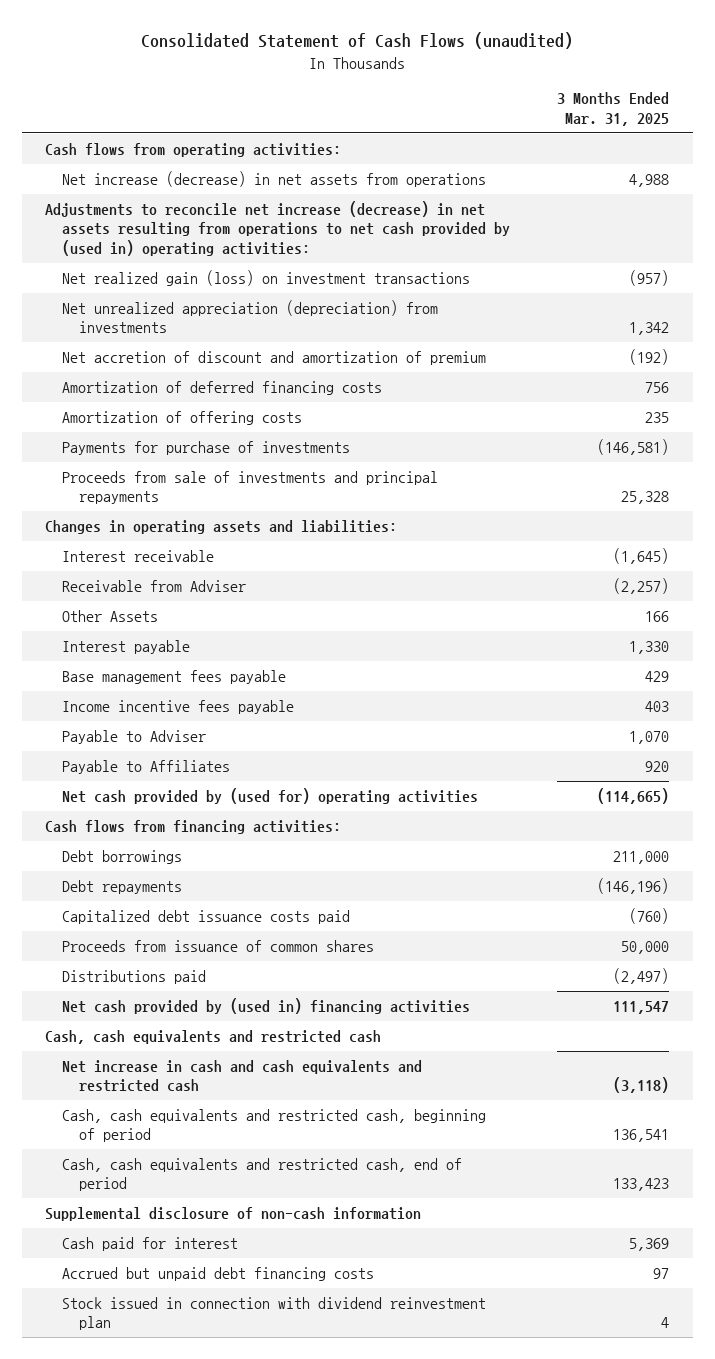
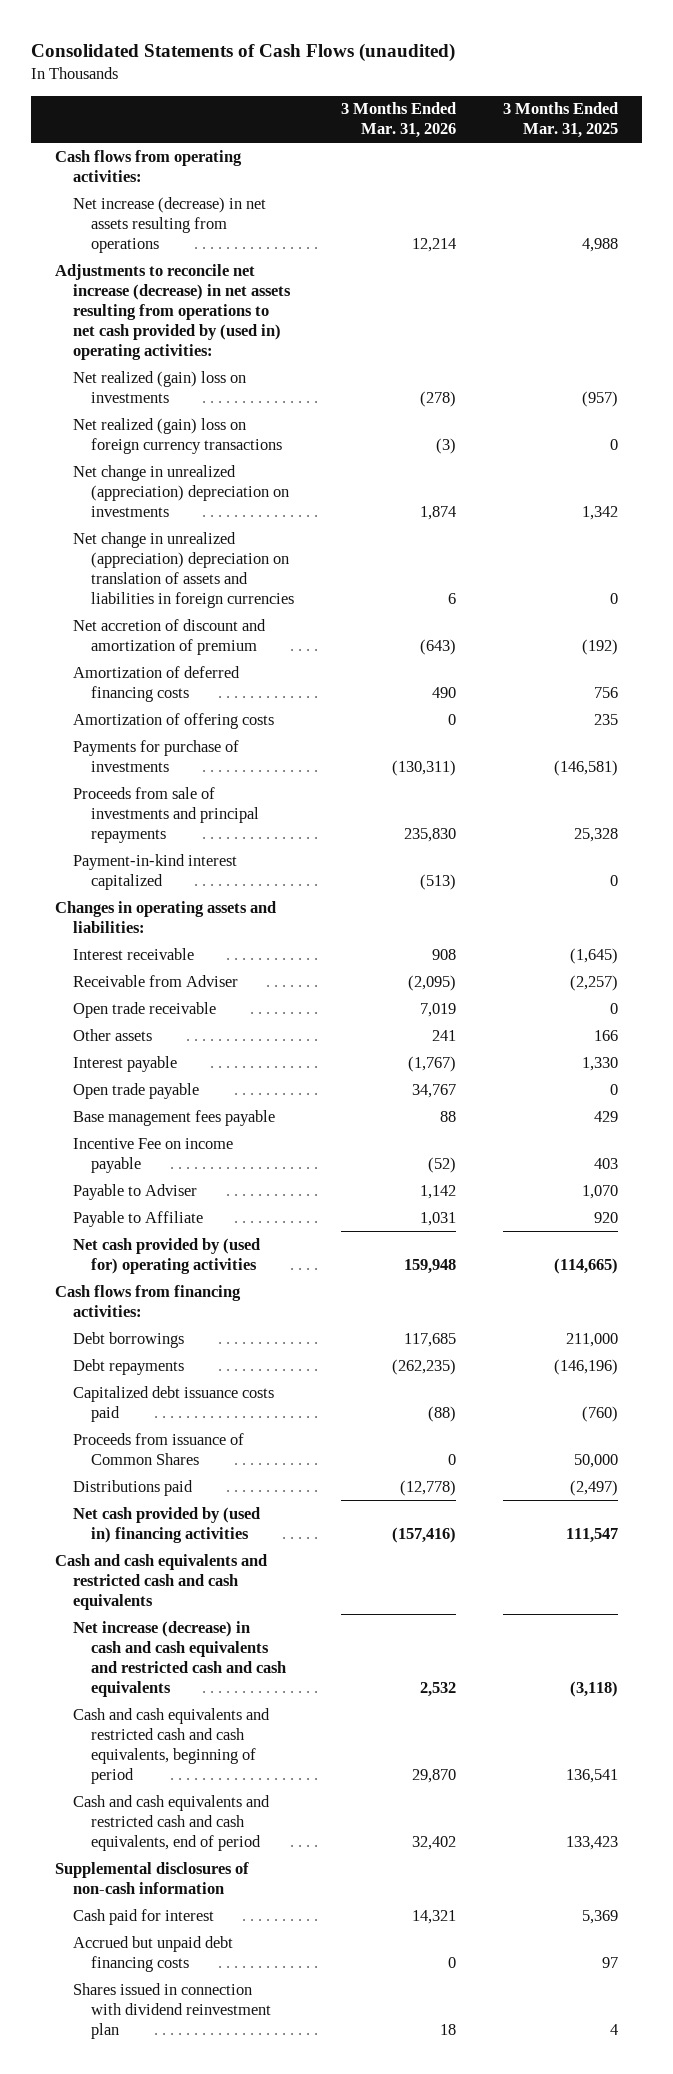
[141,32,574,50] Consolidated Statement of Cash Flows (unaudited) -> [31,42,456,62] Consolidated Statements of Cash Flows (unaudited)
none -> [341,102,457,139] 3 Months Ended Mar. 31, 2026
[62,171,487,188] Net increase (decrease) in net assets from operations -> [73,196,267,253] Net increase (decrease) in net assets resulting from operations
[62,270,471,287] Net realized gain (loss) on investment transactions -> [73,370,247,403] Net realized (gain) loss on investments
none -> [73,417,283,454] Net realized (gain) loss on foreign currency transactions
[62,300,439,334] Net unrealized appreciation (depreciation) from investments -> [73,464,290,517] Net change in unrealized (appreciation) depreciation on investments
none -> [73,531,295,609] Net change in unrealized (appreciation) depreciation on translation of assets and liabilities in foreign currencies
none -> [73,853,238,890] Payment-in-kind interest capitalized
none -> [73,1001,217,1018] Open trade receivable
[62,610,159,623] Other Assets -> [73,1028,153,1041] Other assets
none -> [73,1082,200,1099] Open trade payable
[62,700,295,715] Income incentive fees payable -> [73,1137,234,1173] Incentive Fee on income payable
[62,760,231,775] Payable to Affiliates -> [73,1210,204,1227] Payable to Affiliate
[62,940,375,953] Proceeds from issuance of common shares -> [73,1432,245,1465] Proceeds from issuance of Common Shares
[45,1030,382,1045] Cash, cash equivalents and restricted cash -> [55,1553,268,1610] Cash and cash equivalents and restricted cash and cash equivalents
[62,1060,423,1093] Net increase in cash and cash equivalents and restricted cash -> [73,1620,287,1698] Net increase (decrease) in cash and cash equivalents and restricted cash and cash equivalents
[62,1109,487,1143] Cash, cash equivalents and restricted cash, beginning of period -> [73,1707,271,1785] Cash and cash equivalents and restricted cash and cash equivalents, beginning of period
[62,1158,463,1192] Cash, cash equivalents and restricted cash, end of period -> [73,1794,271,1851] Cash and cash equivalents and restricted cash and cash equivalents, end of period
[45,1207,422,1222] Supplemental disclosure of non-cash information -> [55,1861,250,1894] Supplemental disclosures of non-cash information
[62,1297,487,1331] Stock issued in connection with dividend reinvestment plan -> [73,1982,272,2039] Shares issued in connection with dividend reinvestment plan

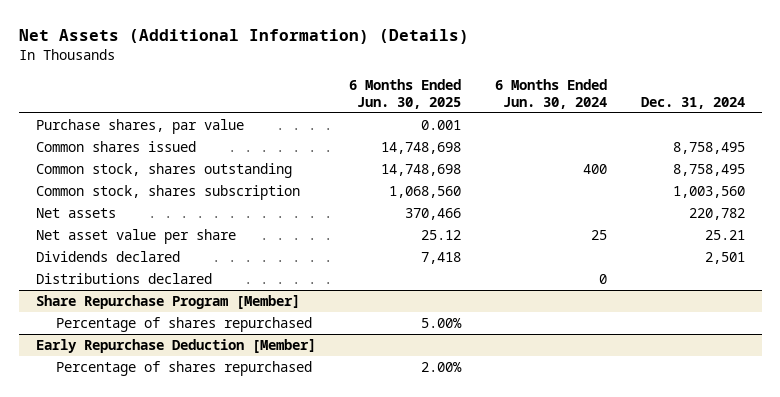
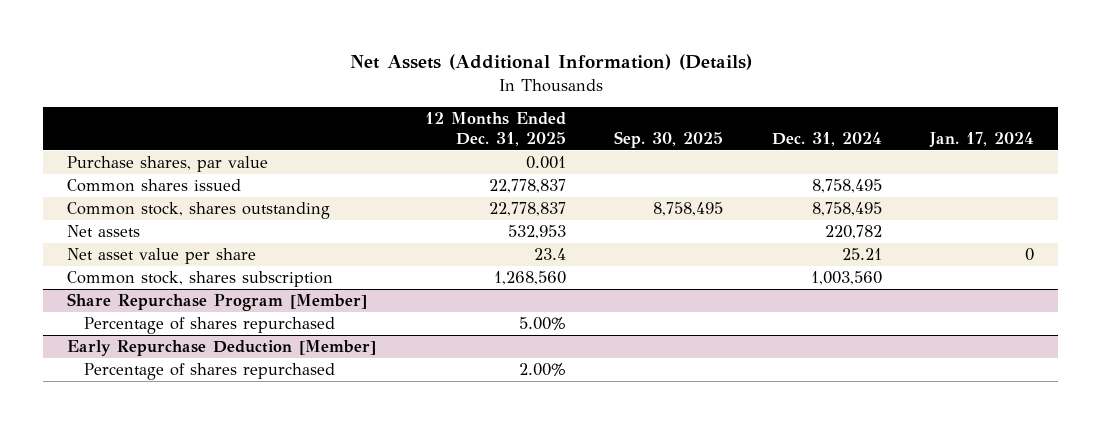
[349,78,462,109] 6 Months Ended Jun. 30, 2025 -> none
[494,78,607,109] 6 Months Ended Jun. 30, 2024 -> none
none -> [424,112,566,146] 12 Months Ended Dec. 31, 2025
none -> [614,130,724,148] Sep. 30, 2025
none -> [929,131,1035,147] Jan. 17, 2024
[35,250,180,262] Dividends declared -> none
[35,272,212,284] Distributions declared -> none
[35,184,300,200] Common stock, shares subscription -> [67,271,334,288] Common stock, shares subscription

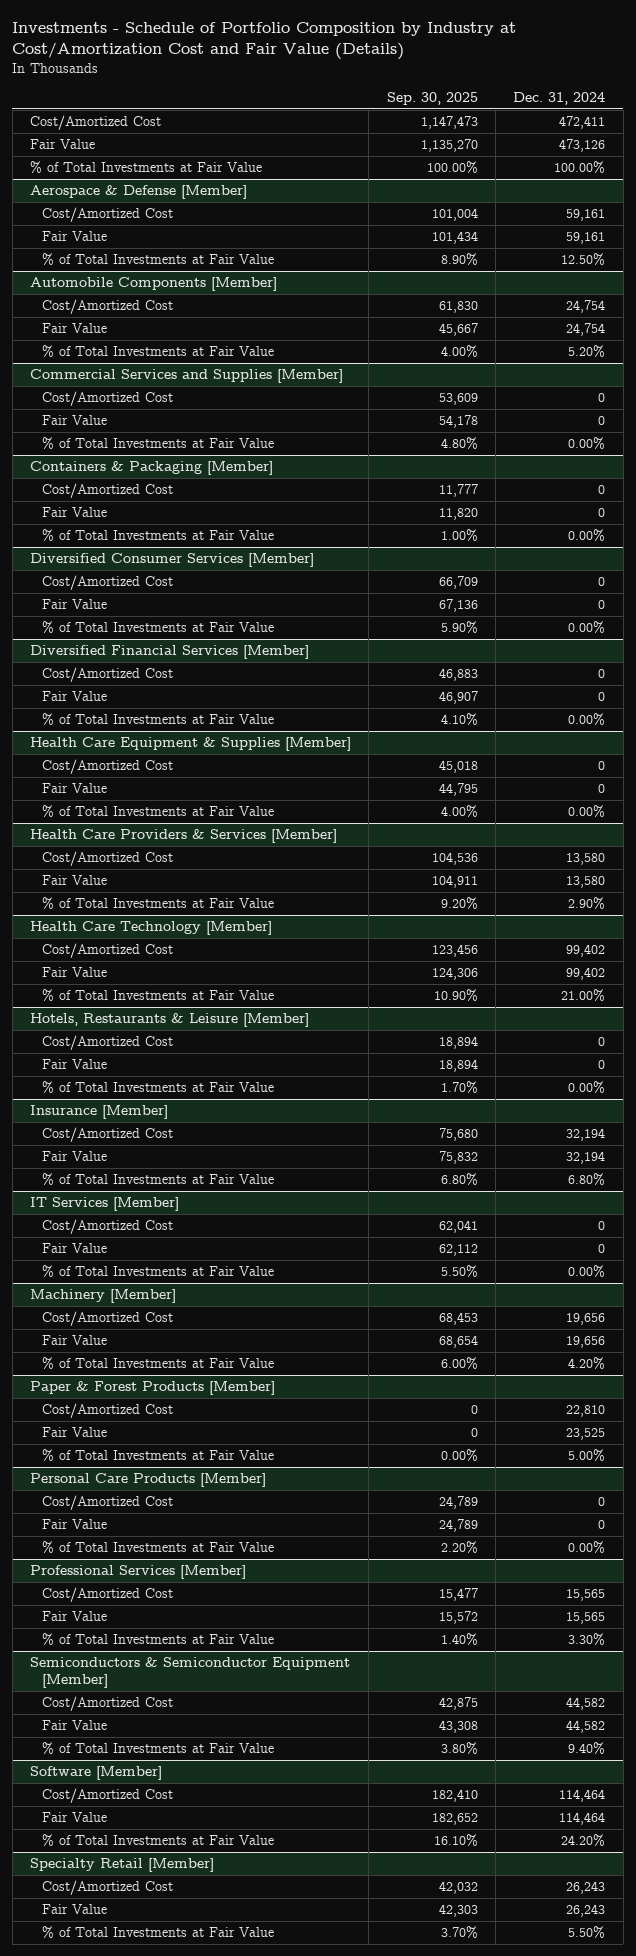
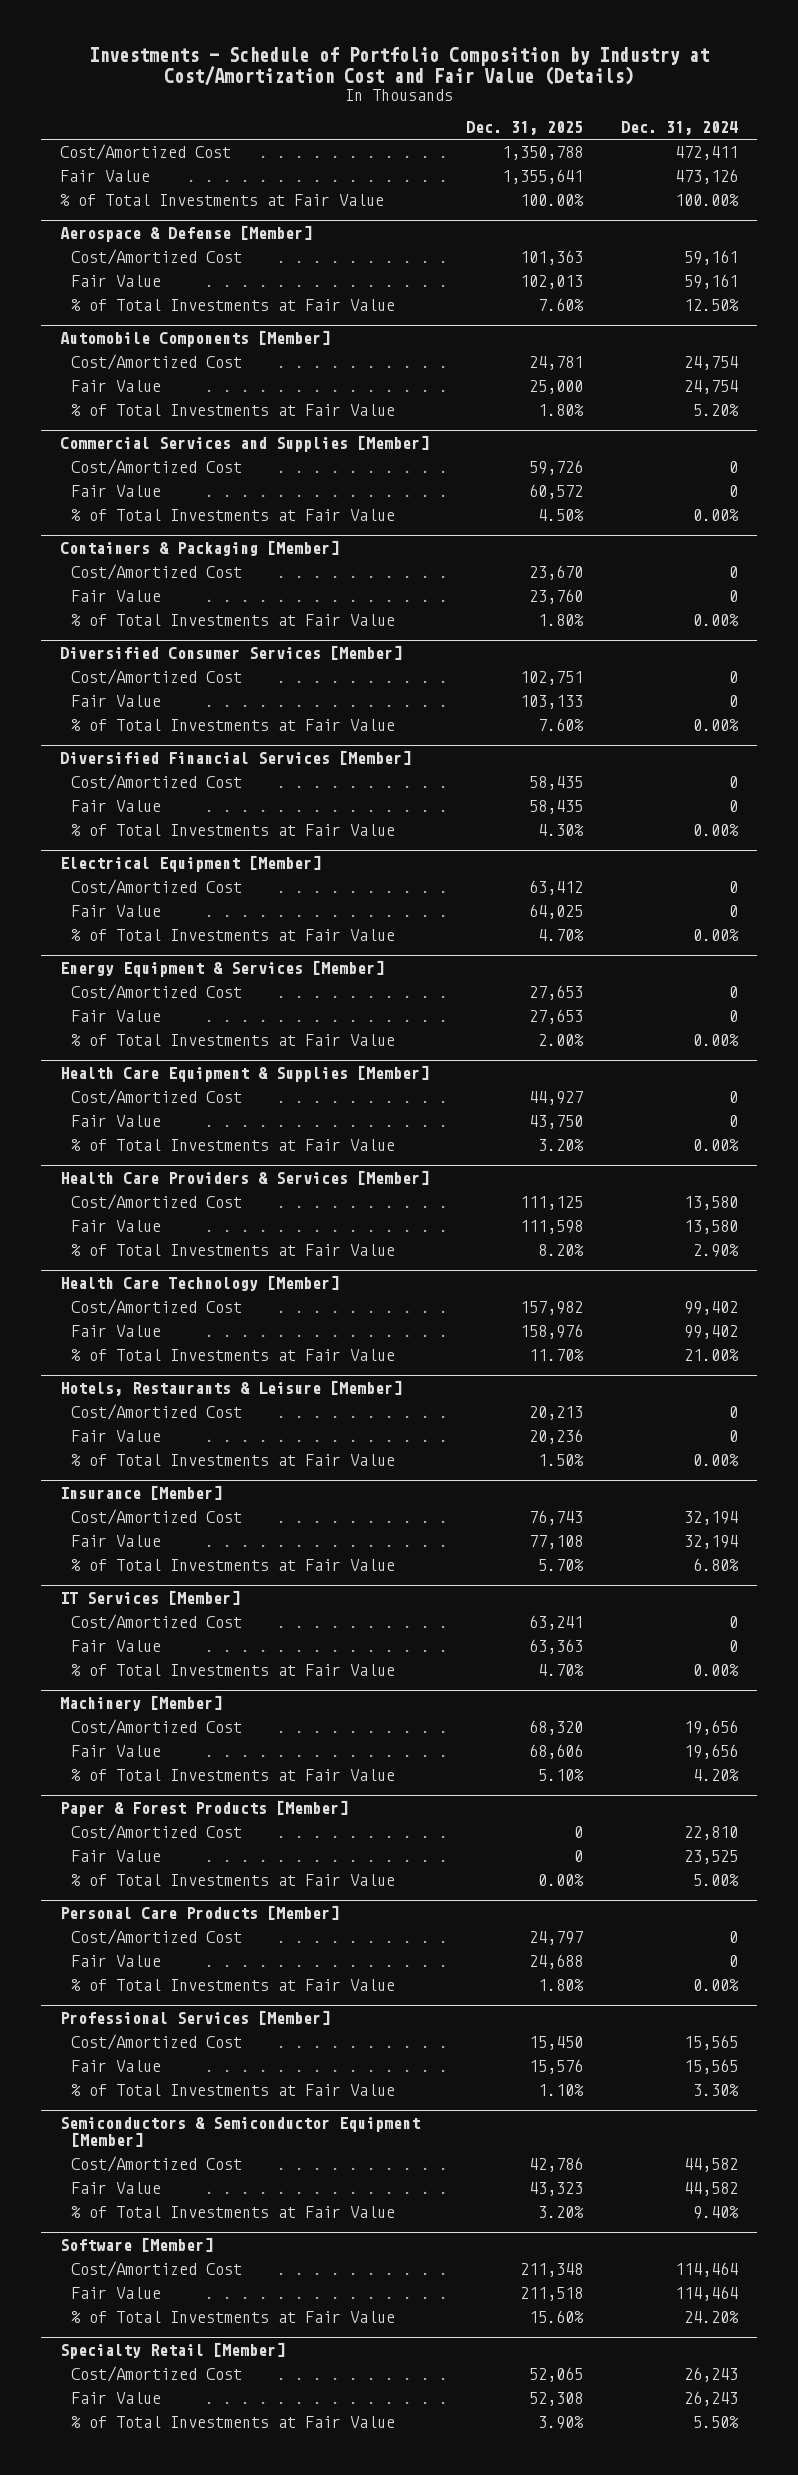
[386,92,478,106] Sep. 30, 2025 -> none
none -> [466,121,584,136] Dec. 31, 2025
none -> [59,855,321,873] Electrical Equipment [Member]
none -> [70,879,242,896] Cost/Amortized Cost
none -> [70,905,161,918] Fair Value
none -> [70,929,395,942] % of Total Investments at Fair Value
none -> [59,960,384,978] Energy Equipment & Services [Member]
none -> [70,984,242,1001] Cost/Amortized Cost
none -> [70,1010,161,1023] Fair Value
none -> [70,1034,395,1047] % of Total Investments at Fair Value

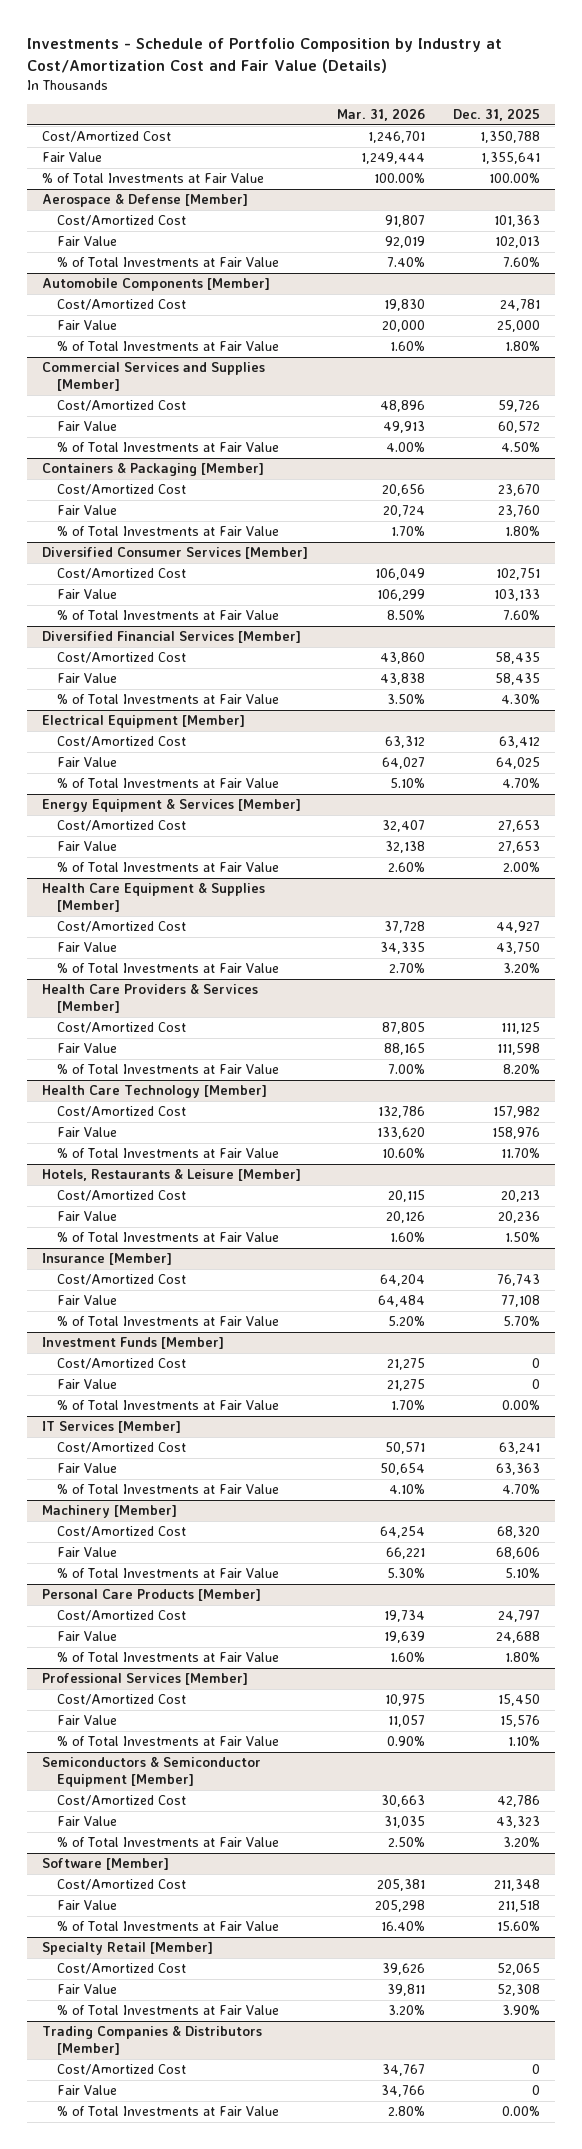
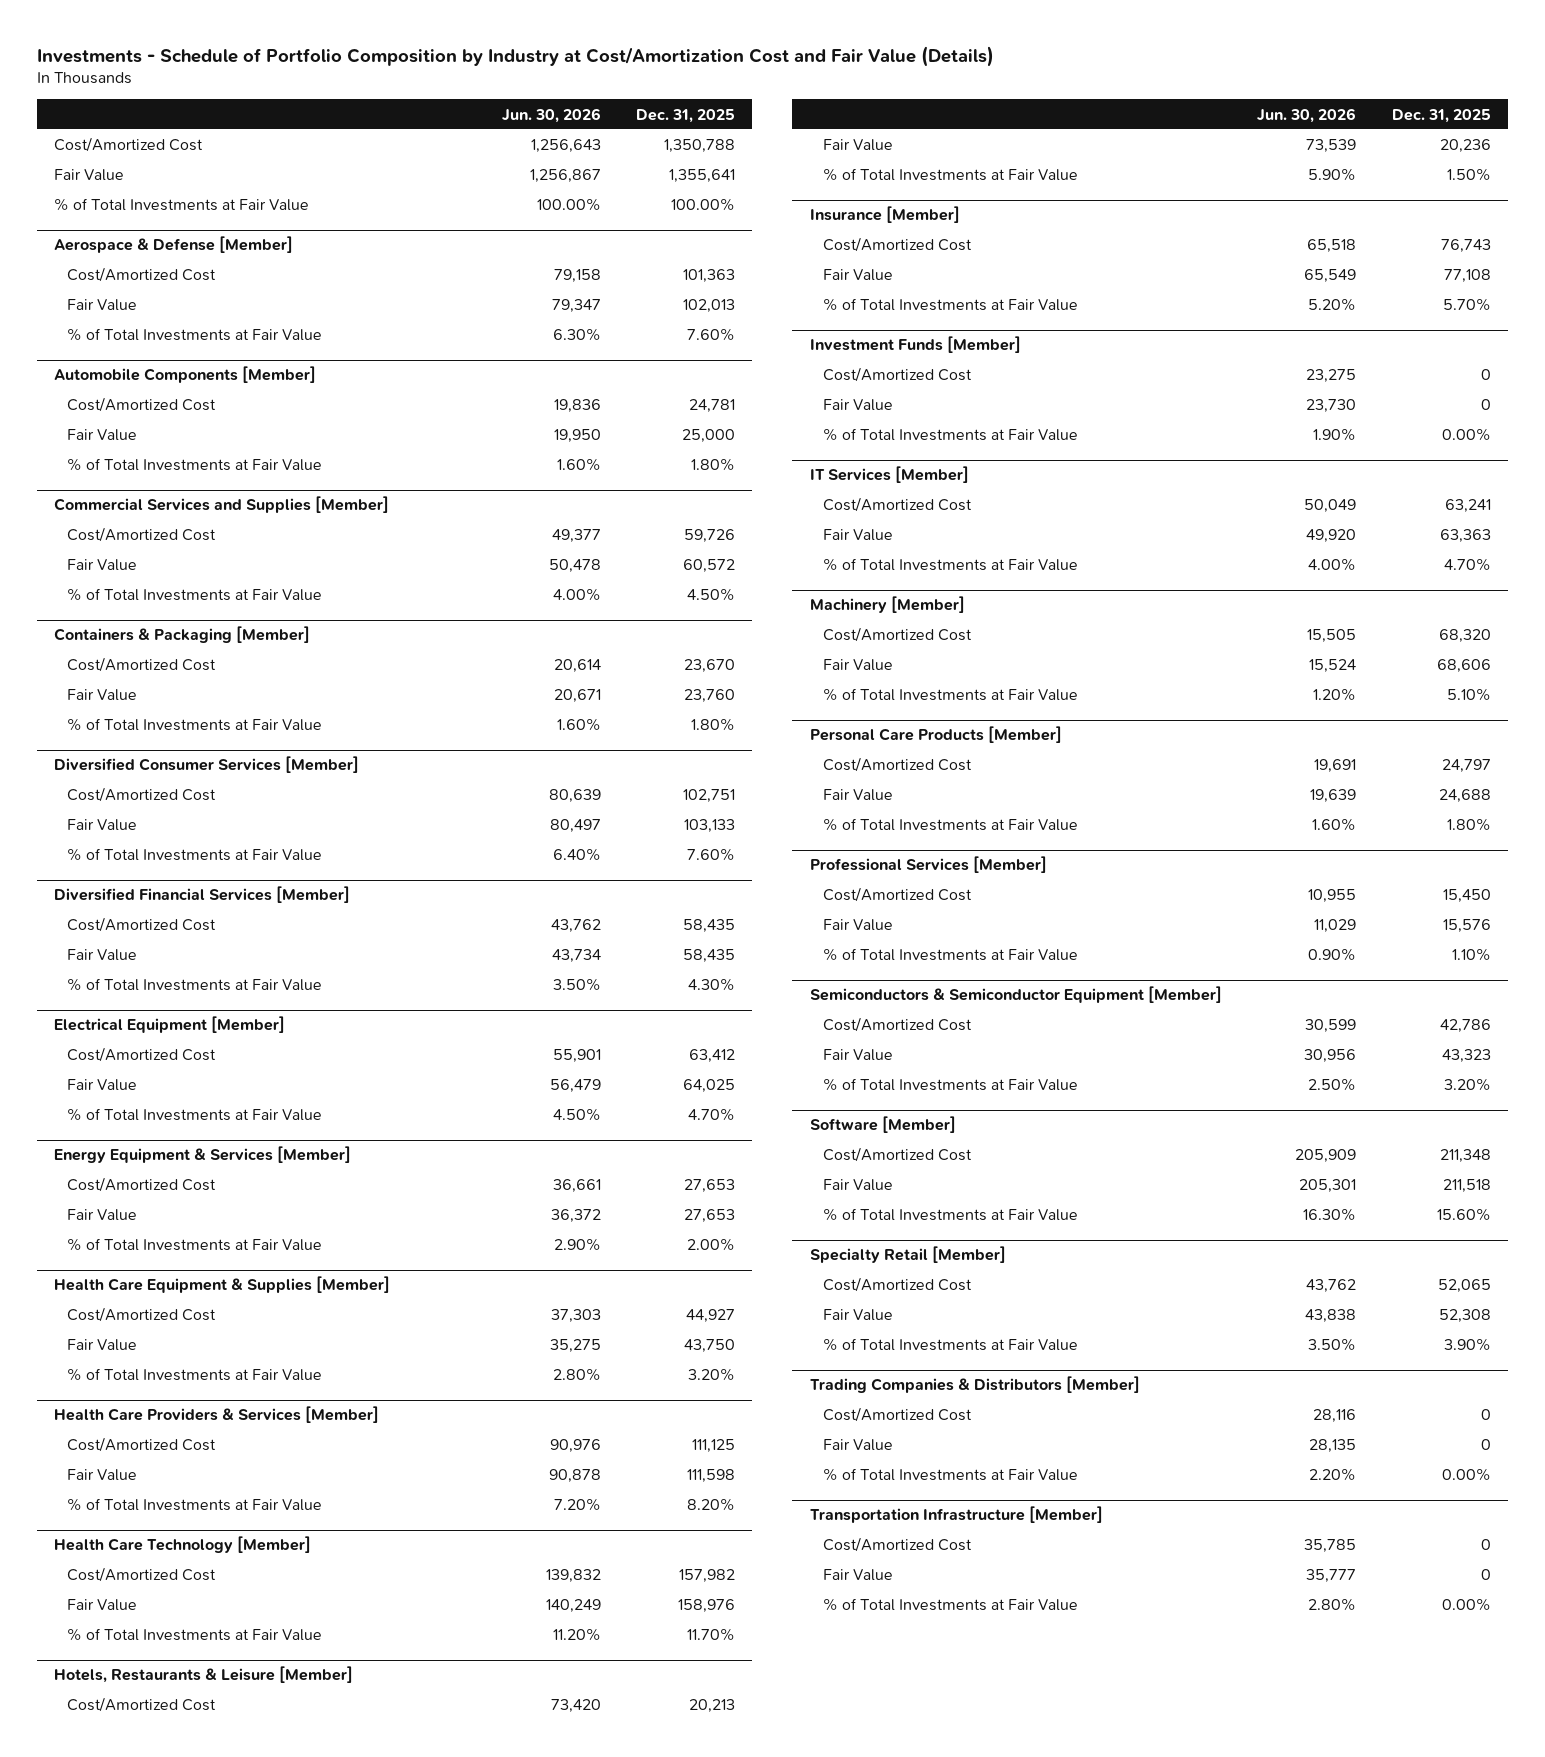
[336,108,425,122] Mar. 31, 2026 -> none
none -> [501,107,601,123] Jun. 30, 2026
none -> [810,1506,1104,1524] Transportation Infrastructure [Member]
none -> [822,1537,972,1553] Cost/Amortized Cost
none -> [822,1569,893,1582] Fair Value
none -> [822,1598,1078,1612] % of Total Investments at Fair Value

